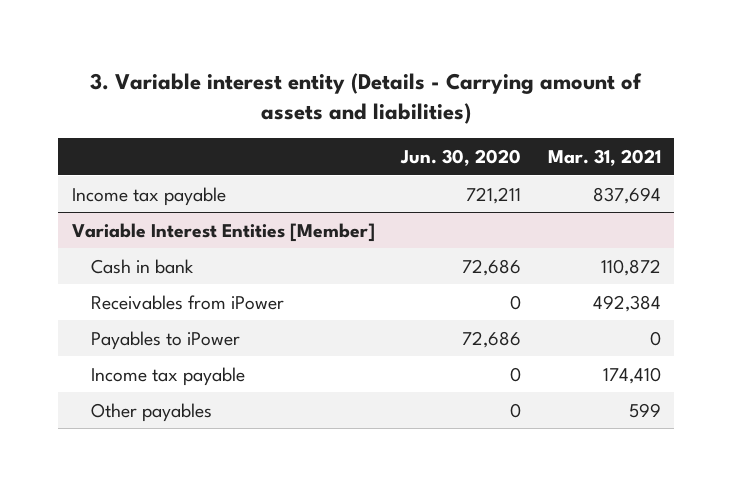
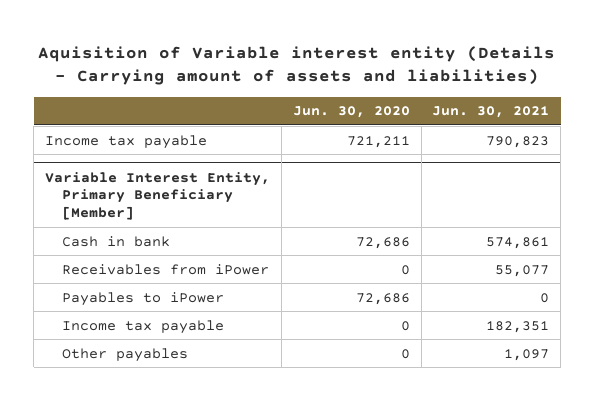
[90,72,643,124] 3. Variable interest entity (Details - Carrying amount of assets and liabilities) -> [38,45,556,86] Aquisition of Variable interest entity (Details - Carrying amount of assets and liabilities)
[547,148,661,166] Mar. 31, 2021 -> none
none -> [432,106,550,119] Jun. 30, 2021
[71,222,375,242] Variable Interest Entities [Member] -> [45,171,271,220] Variable Interest Entity, Primary Beneficiary [Member]

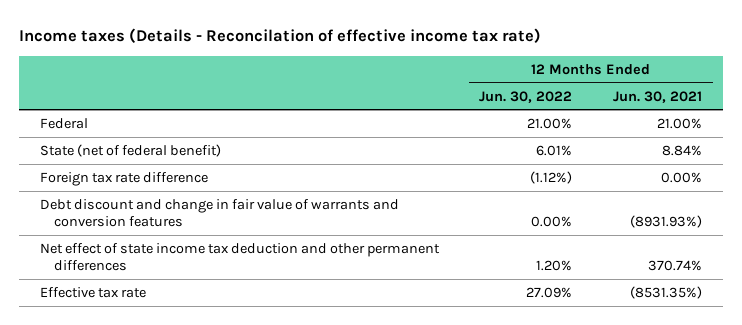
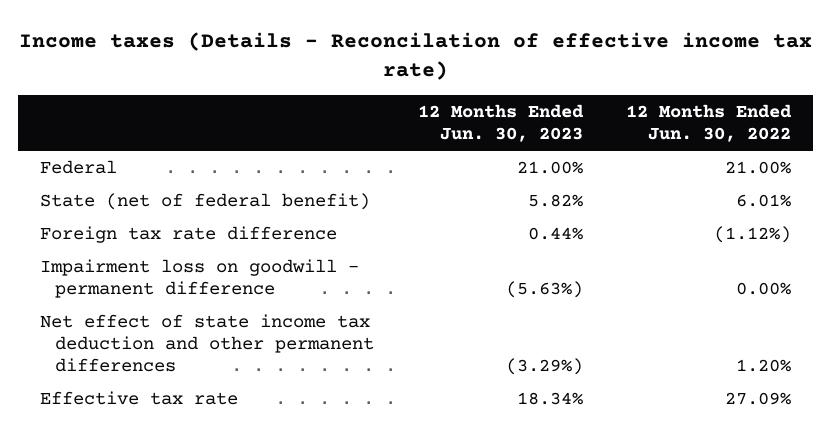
[613,90,703,103] Jun. 30, 2021 -> none
none -> [417,104,584,143] 12 Months Ended Jun. 30, 2023
[39,198,399,227] Debt discount and change in fair value of warrants and conversion features -> none
none -> [39,258,359,299] Impairment loss on goodwill - permanent difference

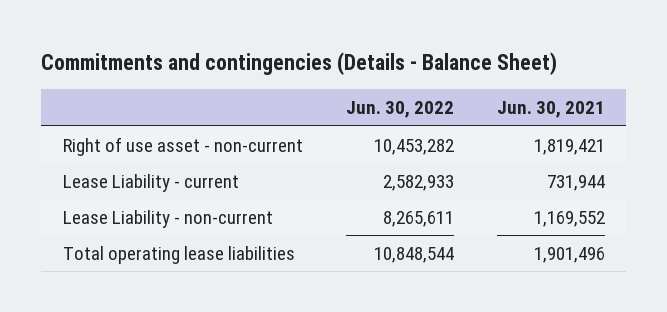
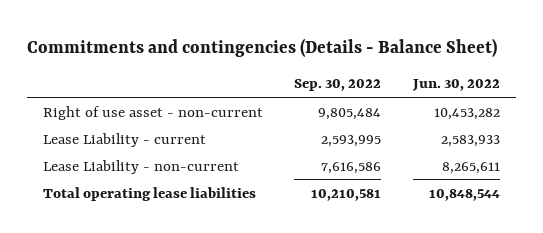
[496,101,605,119] Jun. 30, 2021 -> none
none -> [294,79,382,92] Sep. 30, 2022
[382,174,454,191] 2,582,933 -> [441,134,501,147] 2,583,933

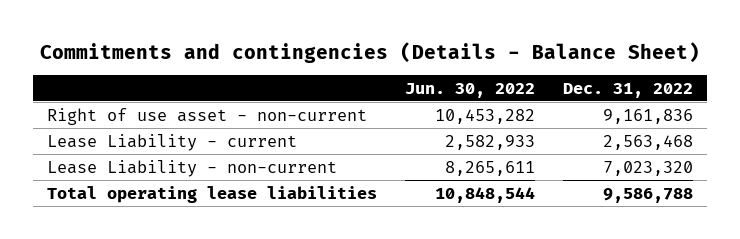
[294,79,382,92] Sep. 30, 2022 -> none
none -> [563,82,694,98] Dec. 31, 2022
[441,134,501,147] 2,583,933 -> [445,134,536,150] 2,582,933

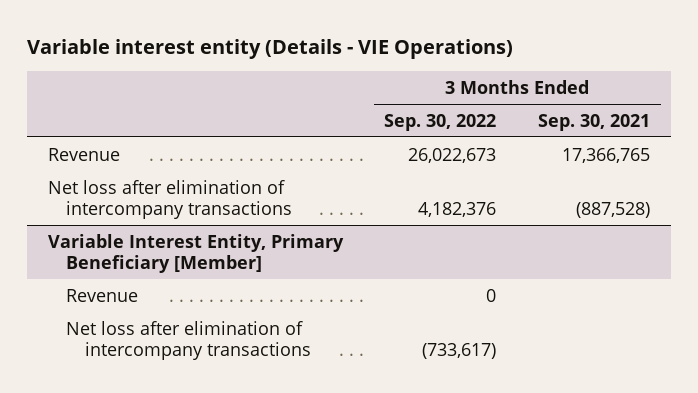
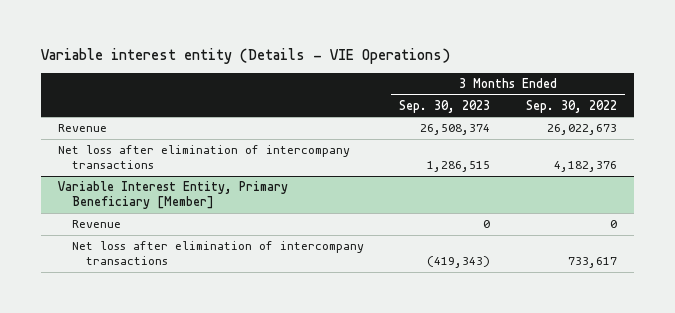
[538,113,651,131] Sep. 30, 2021 -> none
none -> [399,99,491,113] Sep. 30, 2023
[422,342,497,359] (733,617) -> [567,257,617,269] 733,617

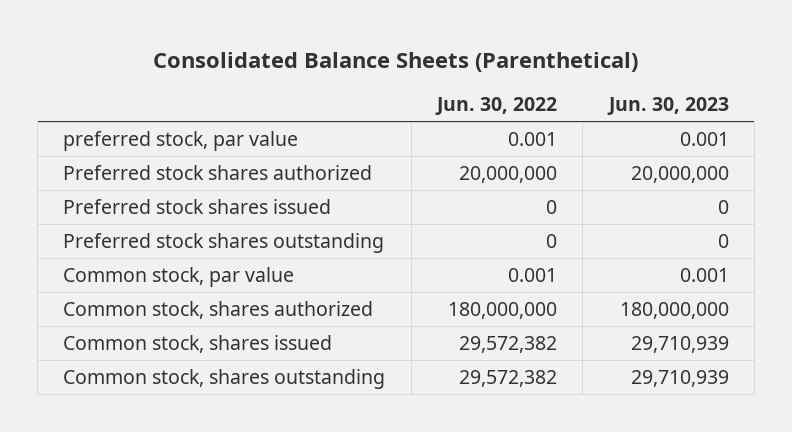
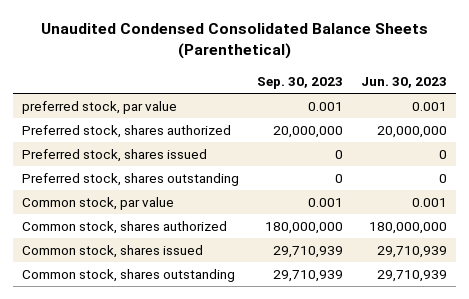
[152,51,638,72] Consolidated Balance Sheets (Parenthetical) -> [40,23,428,60] Unaudited Condensed Consolidated Balance Sheets (Parenthetical)
[434,96,557,115] Jun. 30, 2022 -> none
none -> [257,76,344,89] Sep. 30, 2023
[63,165,373,181] Preferred stock shares authorized -> [22,124,232,138] Preferred stock, shares authorized
[63,199,332,215] Preferred stock shares issued -> [22,148,208,162] Preferred stock, shares issued
[63,233,385,254] Preferred stock shares outstanding -> [22,172,240,186] Preferred stock, shares outstanding

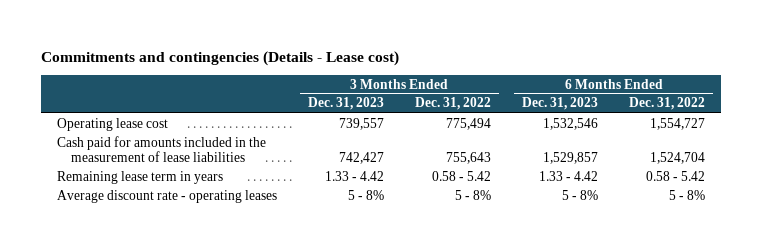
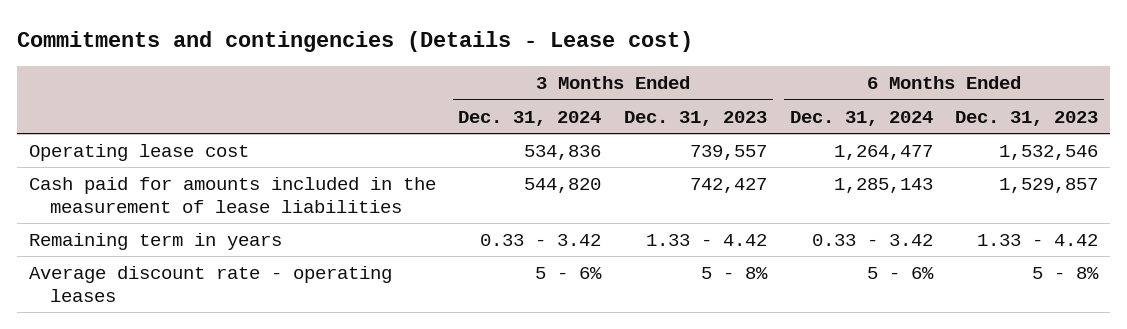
[414,97,491,111] Dec. 31, 2022 -> none
[629,97,706,111] Dec. 31, 2022 -> none
none -> [458,110,602,126] Dec. 31, 2024
none -> [789,110,933,126] Dec. 31, 2024
[56,170,223,184] Remaining lease term in years -> [28,233,282,251] Remaining term in years

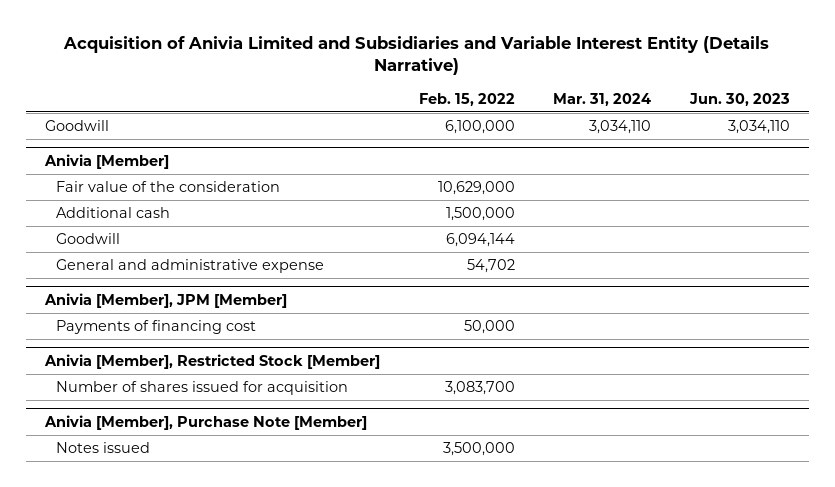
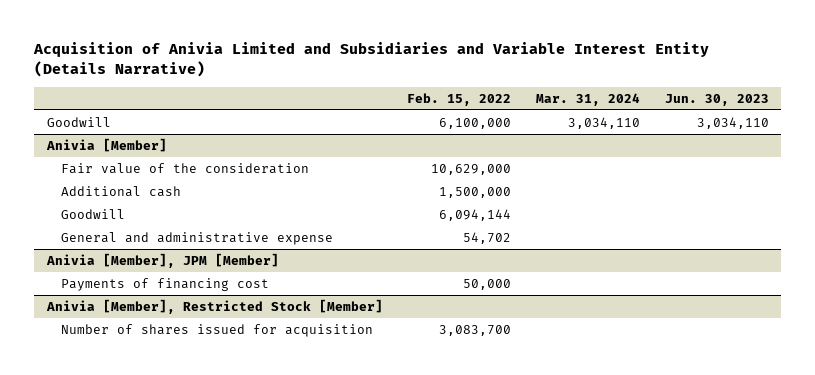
[44,414,368,430] Anivia [Member], Purchase Note [Member] -> none
[56,441,151,453] Notes issued -> none

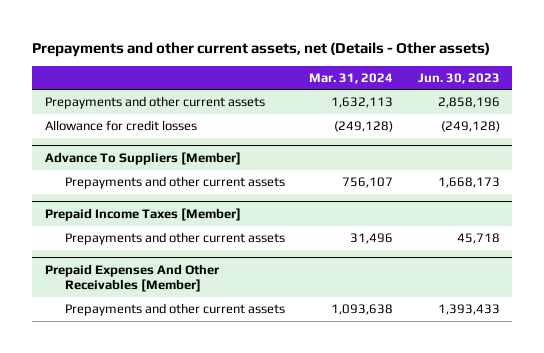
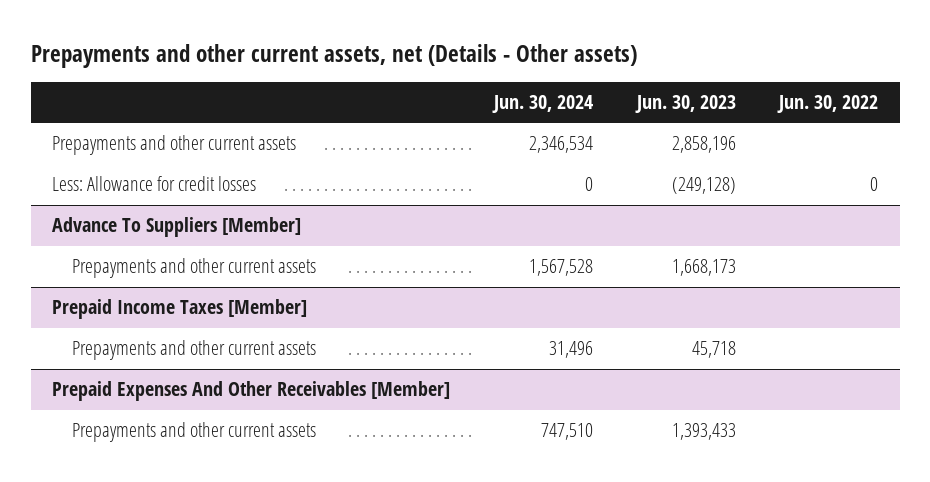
[309,72,394,84] Mar. 31, 2024 -> none
none -> [491,95,593,114] Jun. 30, 2024
none -> [777,95,879,114] Jun. 30, 2022
[44,120,197,132] Allowance for credit losses -> [52,176,257,192] Less: Allowance for credit losses

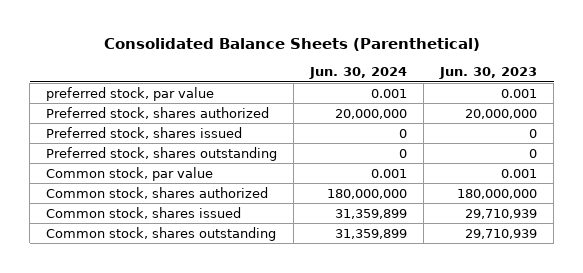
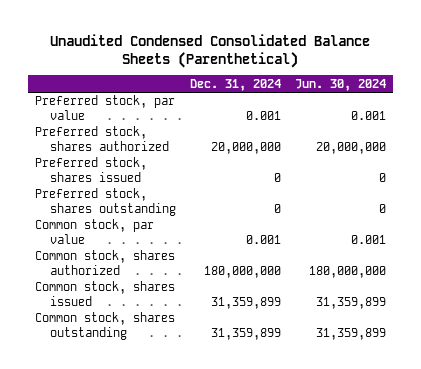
[103,38,480,52] Consolidated Balance Sheets (Parenthetical) -> [50,33,371,68] Unaudited Condensed Consolidated Balance Sheets (Parenthetical)
[439,67,538,80] Jun. 30, 2023 -> none
none -> [190,78,282,91] Dec. 31, 2024
[46,86,215,101] preferred stock, par value -> [34,95,175,120] Preferred stock, par value

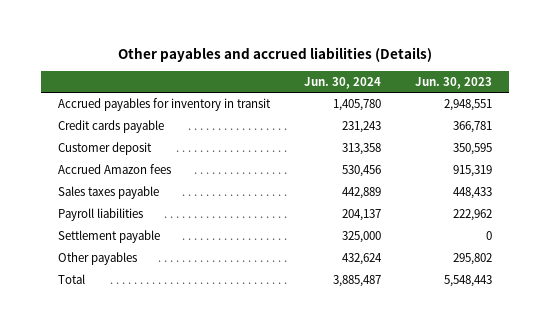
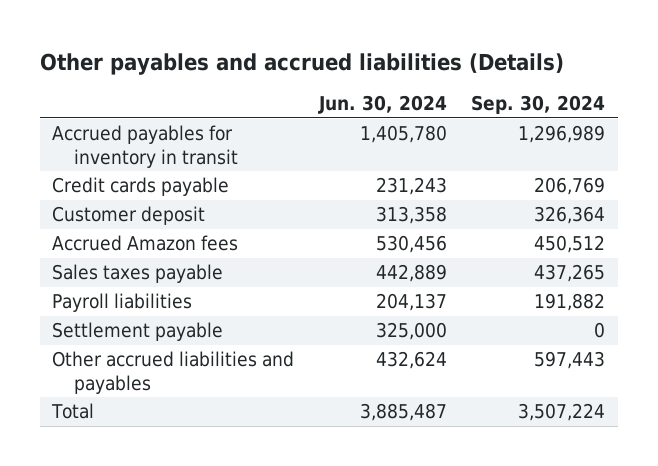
[414,76,492,89] Jun. 30, 2023 -> none
none -> [471,95,606,115] Sep. 30, 2024
[57,252,137,266] Other payables -> [52,351,295,395] Other accrued liabilities and payables

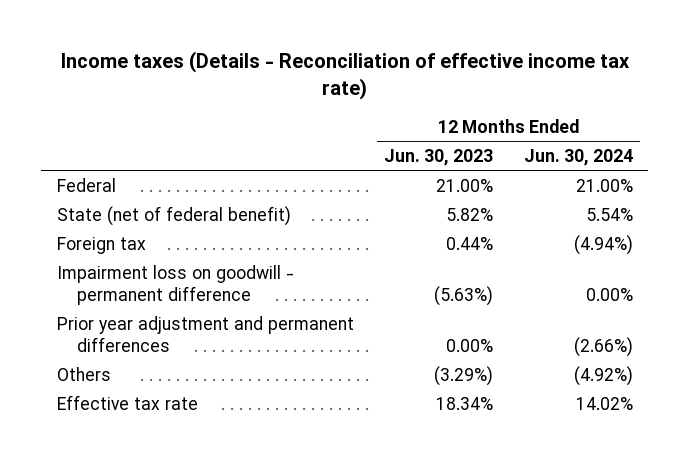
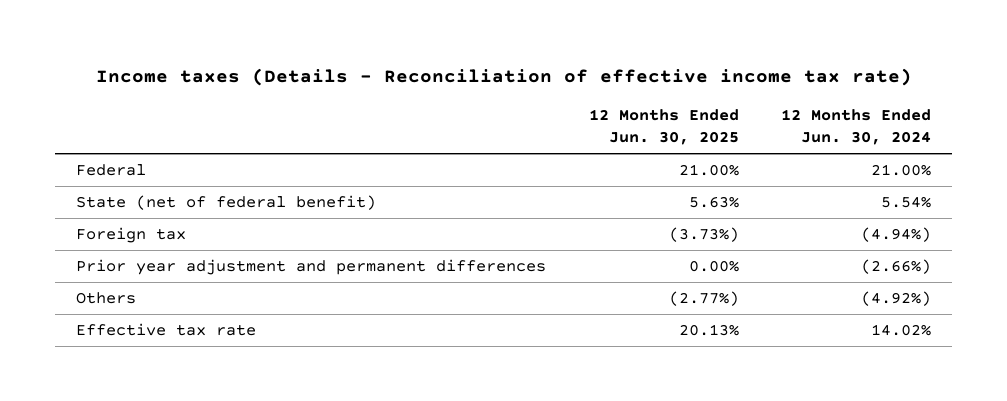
[384,149,494,167] Jun. 30, 2023 -> none
none -> [588,109,739,145] 12 Months Ended Jun. 30, 2025
[56,264,294,305] Impairment loss on goodwill - permanent difference -> none

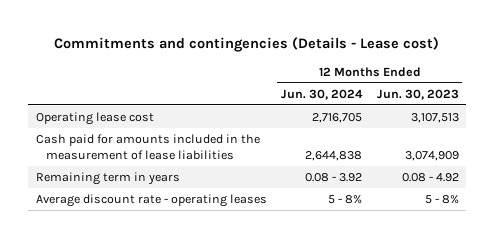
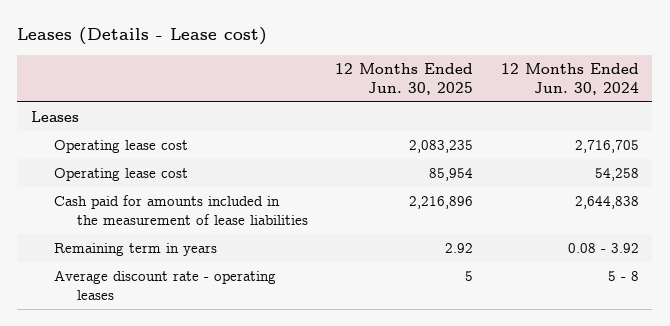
[54,36,440,52] Commitments and contingencies (Details - Lease cost) -> [17,27,268,46] Leases (Details - Lease cost)
[376,88,459,100] Jun. 30, 2023 -> none
none -> [335,62,474,95] 12 Months Ended Jun. 30, 2025
none -> [30,111,79,123] Leases
none -> [53,168,188,182] Operating lease cost
[328,195,363,205] 5 - 8% -> [607,271,639,282] 5 - 8

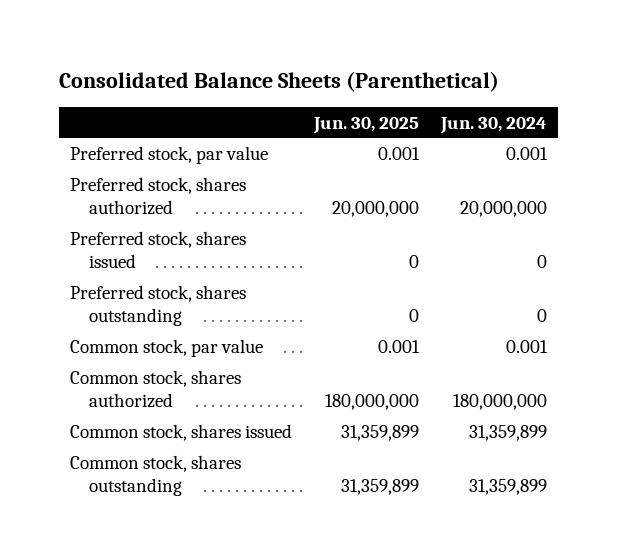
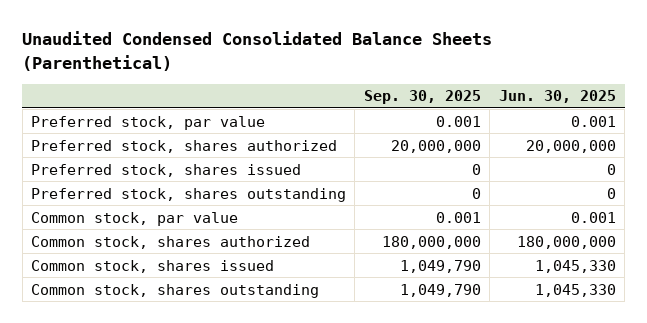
[58,71,499,93] Consolidated Balance Sheets (Parenthetical) -> [22,31,493,71] Unaudited Condensed Consolidated Balance Sheets (Parenthetical)
[440,116,548,134] Jun. 30, 2024 -> none
none -> [363,90,481,105] Sep. 30, 2025
[340,424,419,441] 31,359,899 -> [534,259,616,273] 1,045,330
[340,479,419,496] 31,359,899 -> [534,283,616,297] 1,045,330

